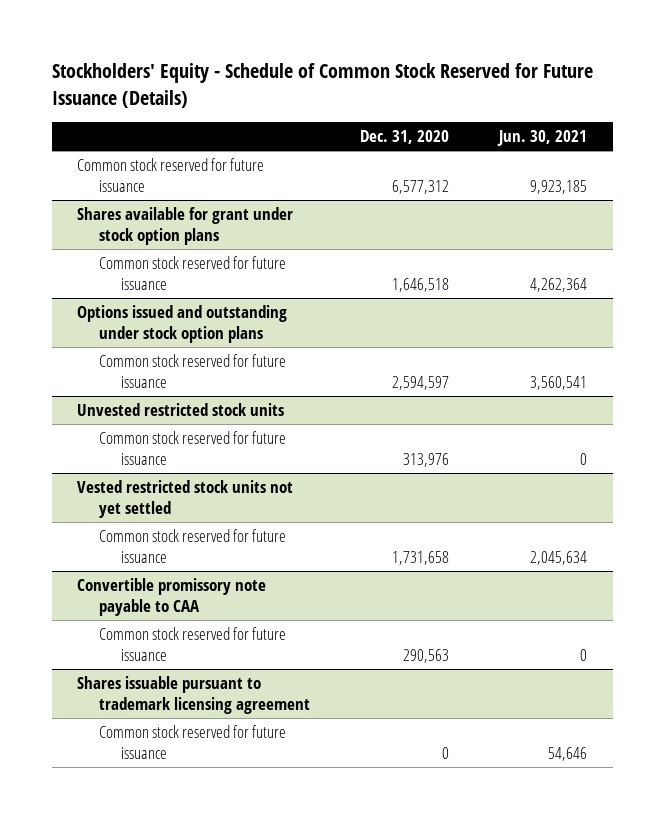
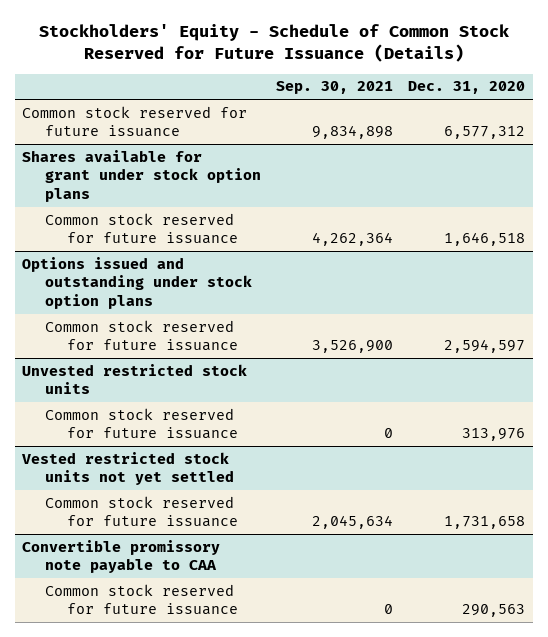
[497,130,588,147] Jun. 30, 2021 -> none
none -> [276,81,394,95] Sep. 30, 2021
[76,676,310,715] Shares issuable pursuant to trademark licensing agreement -> none
[98,725,286,760] Common stock reserved for future issuance -> none

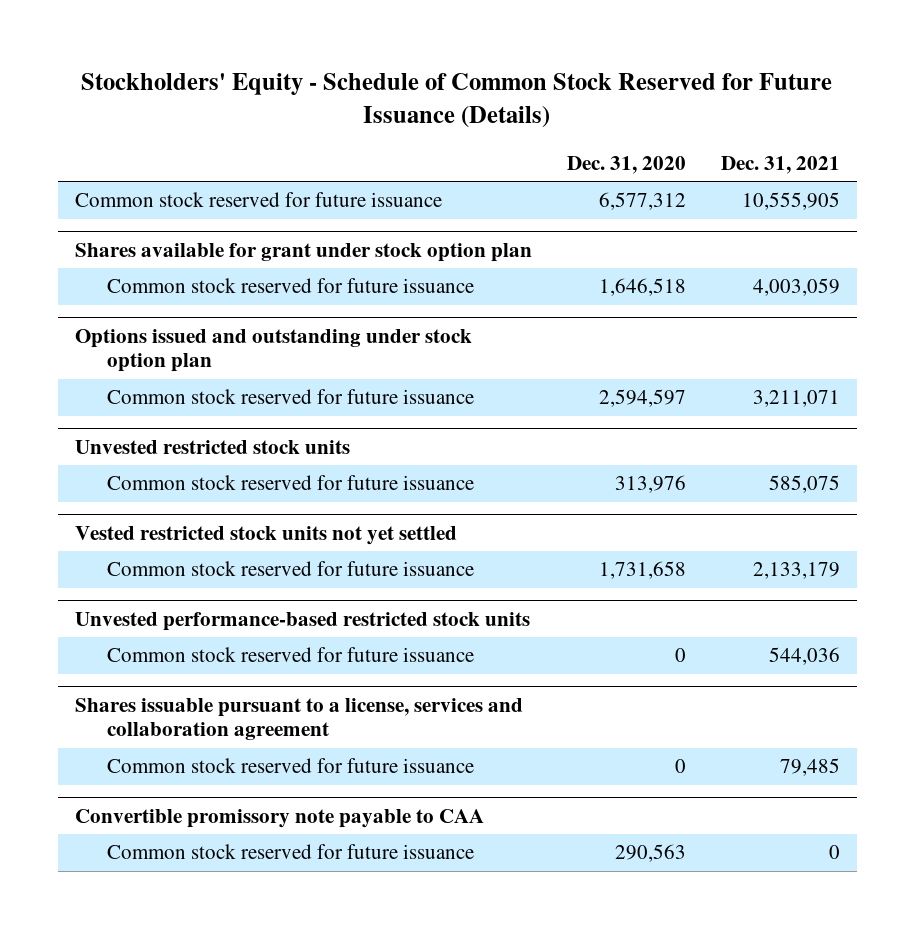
[276,81,394,95] Sep. 30, 2021 -> none
none -> [720,155,840,174] Dec. 31, 2021
[22,149,261,202] Shares available for grant under stock option plans -> [74,242,532,262] Shares available for grant under stock option plan
[22,256,252,309] Options issued and outstanding under stock option plans -> [74,328,472,373] Options issued and outstanding under stock option plan
none -> [74,611,530,631] Unvested performance-based restricted stock units
none -> [107,647,475,663] Common stock reserved for future issuance
none -> [74,697,523,741] Shares issuable pursuant to a license, services and collaboration agreement
none -> [107,758,475,774] Common stock reserved for future issuance

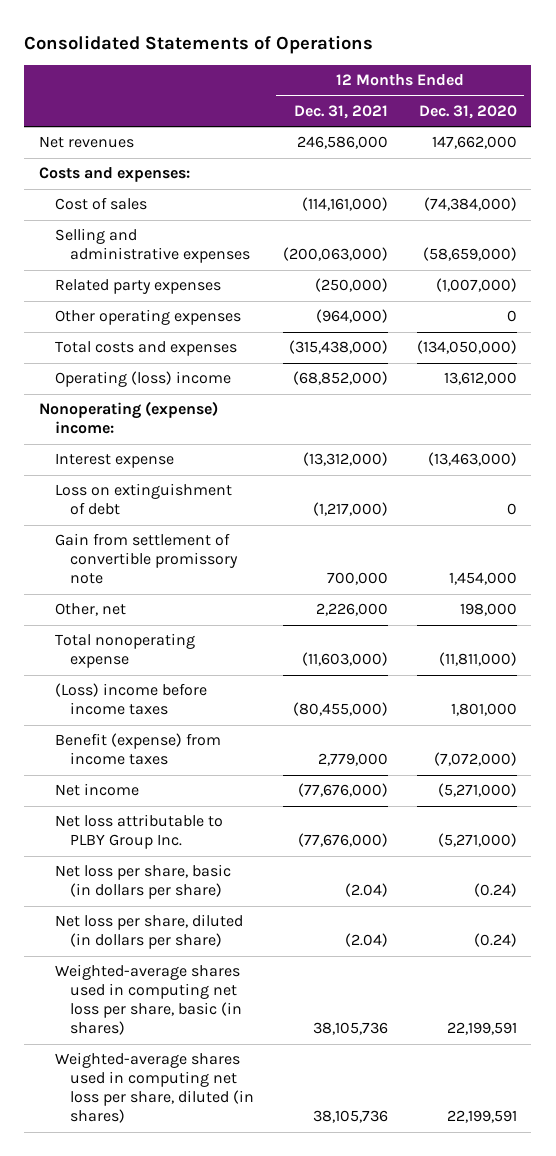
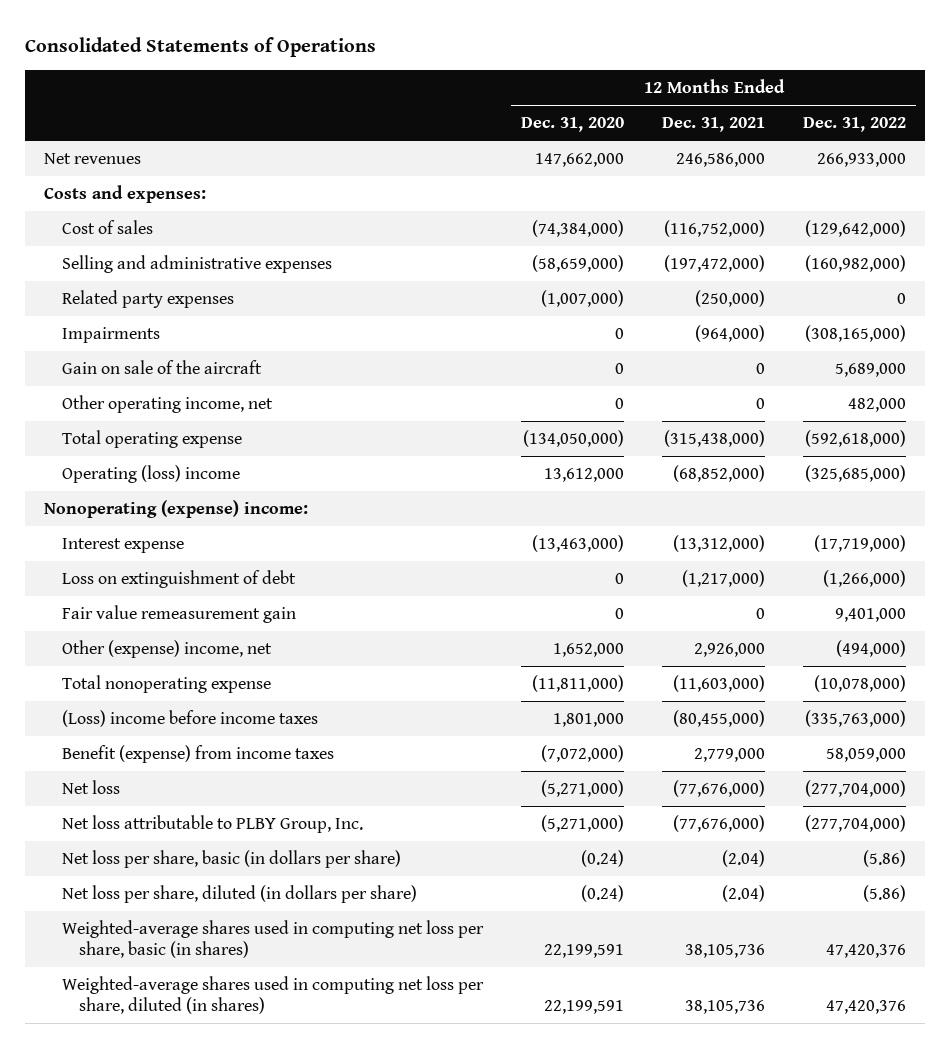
none -> [803,117,907,133] Dec. 31, 2022
[302,197,389,212] (114,161,000) -> [664,220,766,238] (116,752,000)
[283,247,389,262] (200,063,000) -> [664,255,766,273] (197,472,000)
[54,309,241,326] Other operating expenses -> [61,327,160,344] Impairments
none -> [61,360,262,375] Gain on sale of the aircraft
none -> [61,395,273,414] Other operating income, net
[54,341,237,357] Total costs and expenses -> [61,430,242,449] Total operating expense
[54,533,239,585] Gain from settlement of convertible promissory note -> none
none -> [61,605,296,624] Fair value remeasurement gain
[54,603,126,617] Other, net -> [61,640,272,659] Other (expense) income, net
[316,603,389,617] 2,226,000 -> [694,643,766,658] 2,926,000
[459,603,517,617] 198,000 -> [552,643,624,658] 1,652,000
[54,783,139,797] Net income -> [61,780,120,795] Net loss
[54,814,223,850] Net loss attributable to PLBY Group Inc. -> [61,815,363,834] Net loss attributable to PLBY Group, Inc.

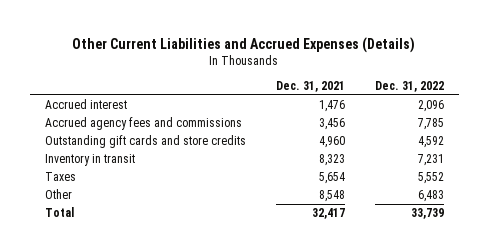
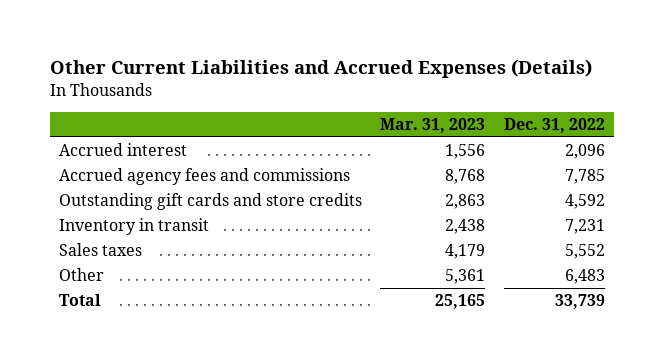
[275,81,345,93] Dec. 31, 2021 -> none
none -> [380,117,486,133] Mar. 31, 2023
[44,172,76,182] Taxes -> [58,243,142,257] Sales taxes

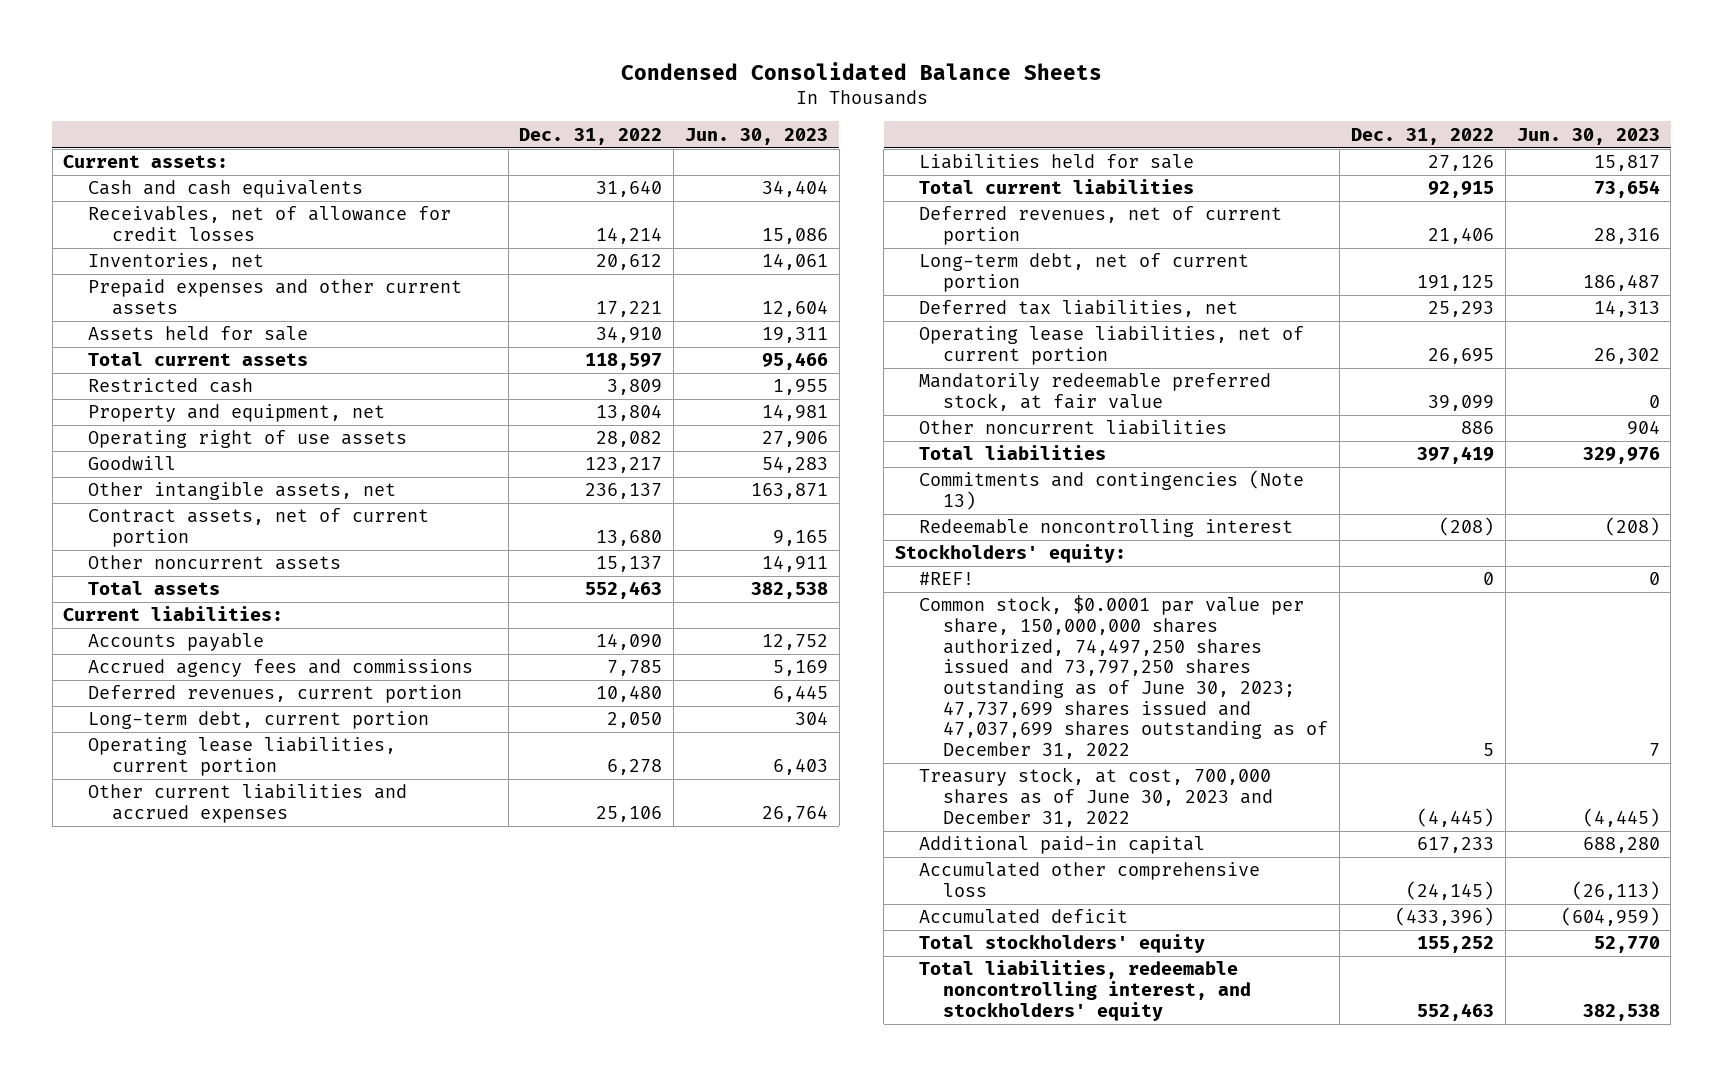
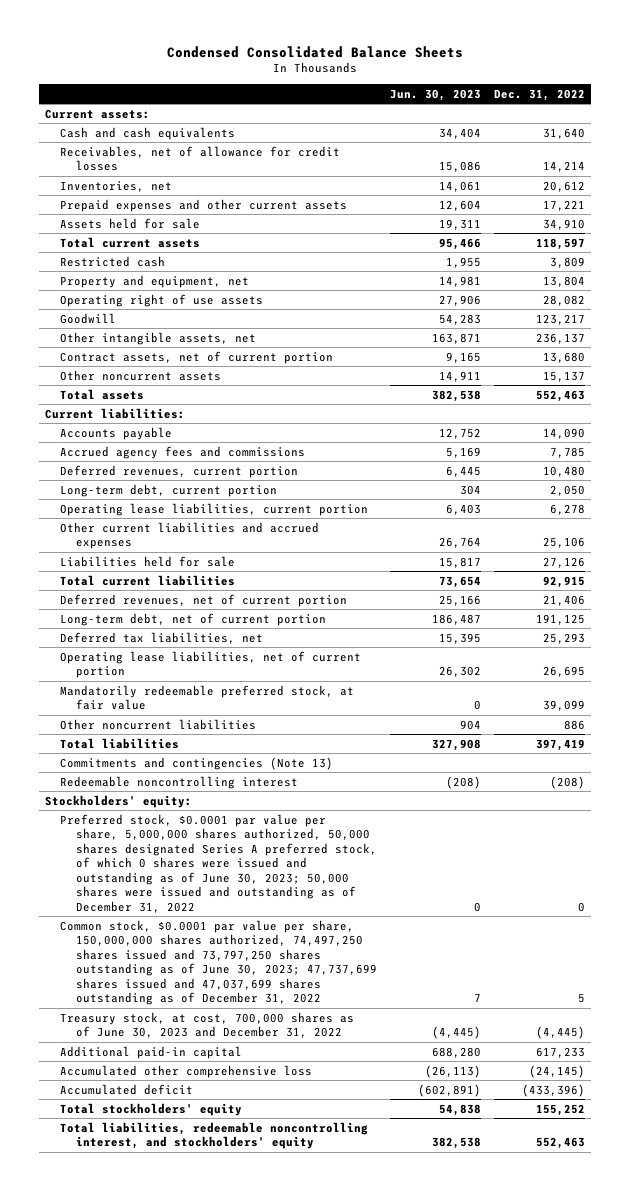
[1593,228,1660,245] 28,316 -> [438,594,481,606] 25,166
[1593,301,1660,318] 14,313 -> [438,632,481,644] 15,395
[1582,447,1660,465] 329,976 -> [431,738,481,751] 327,908
[919,572,975,586] #REF! -> [60,813,377,913] Preferred stock, $0.0001 par value per share, 5,000,000 shares authorized, 50,000 shares designated Series A preferred stock, of which 0 shares were issued and outstanding as of June 30, 2023; 50,000 shares were issued and outstanding as of December 31, 2022
[1560,907,1660,927] (604,959) -> [417,1083,481,1097] (602,891)
[1593,936,1660,954] 52,770 -> [438,1103,481,1116] 54,838

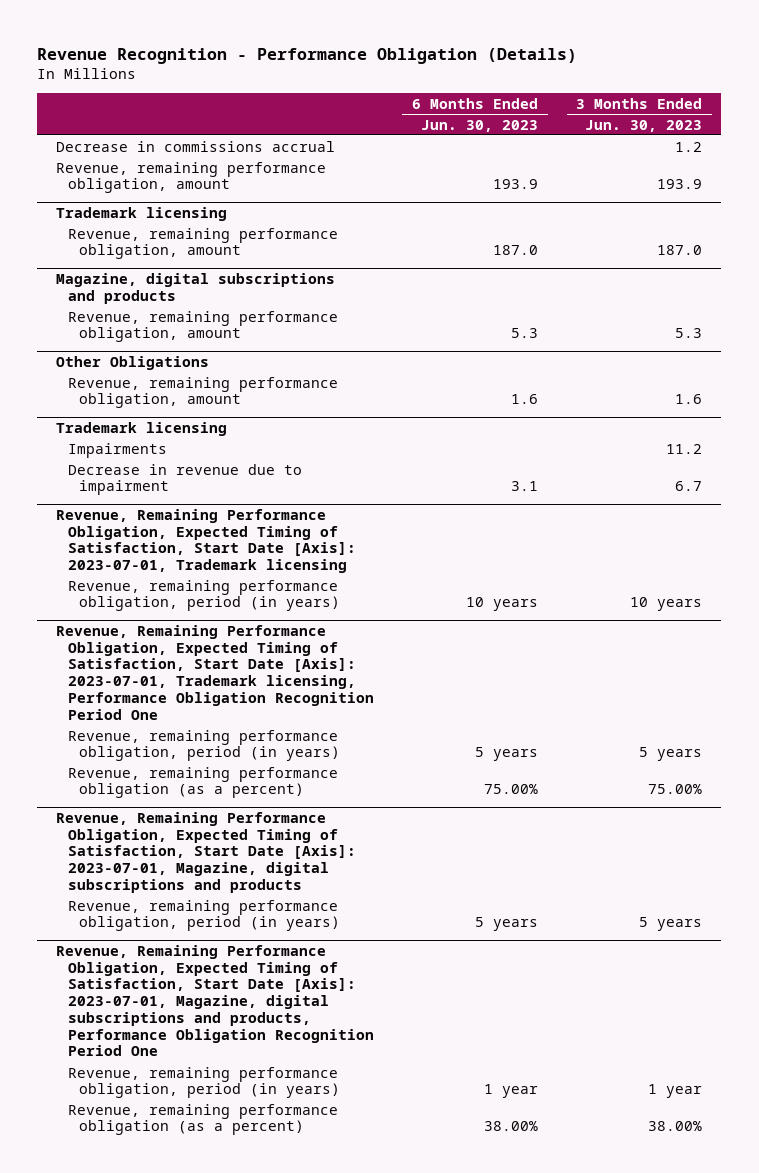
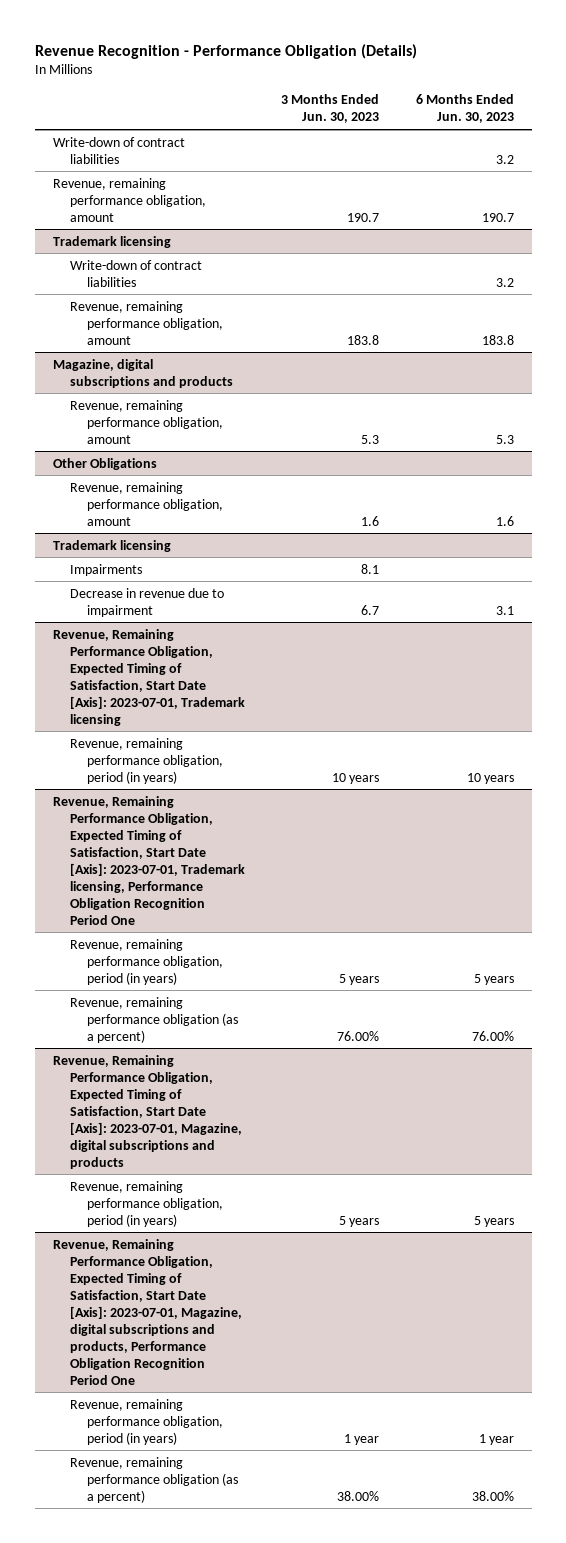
[56,140,336,152] Decrease in commissions accrual -> none
none -> [52,136,185,164] Write-down of contract liabilities
[493,179,539,190] 193.9 -> [481,212,514,222] 190.7
[657,179,703,190] 193.9 -> [347,212,380,222] 190.7
none -> [70,259,203,287] Write-down of contract liabilities
[493,245,539,256] 187.0 -> [481,334,514,345] 183.8
[657,245,703,256] 187.0 -> [347,334,380,345] 183.8
[666,443,703,454] 11.2 -> [361,563,380,574] 8.1
[484,784,539,795] 75.00% -> [471,1030,514,1041] 76.00%
[648,784,703,795] 75.00% -> [337,1030,380,1041] 76.00%

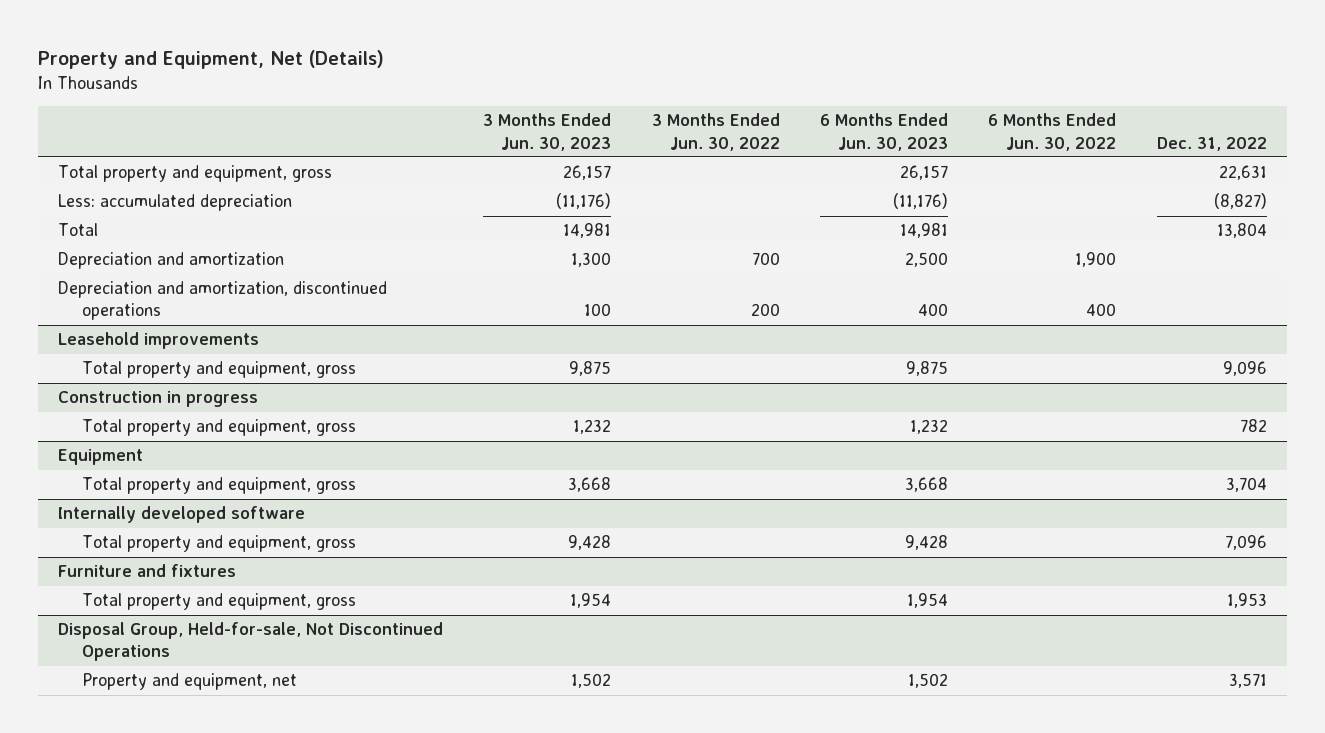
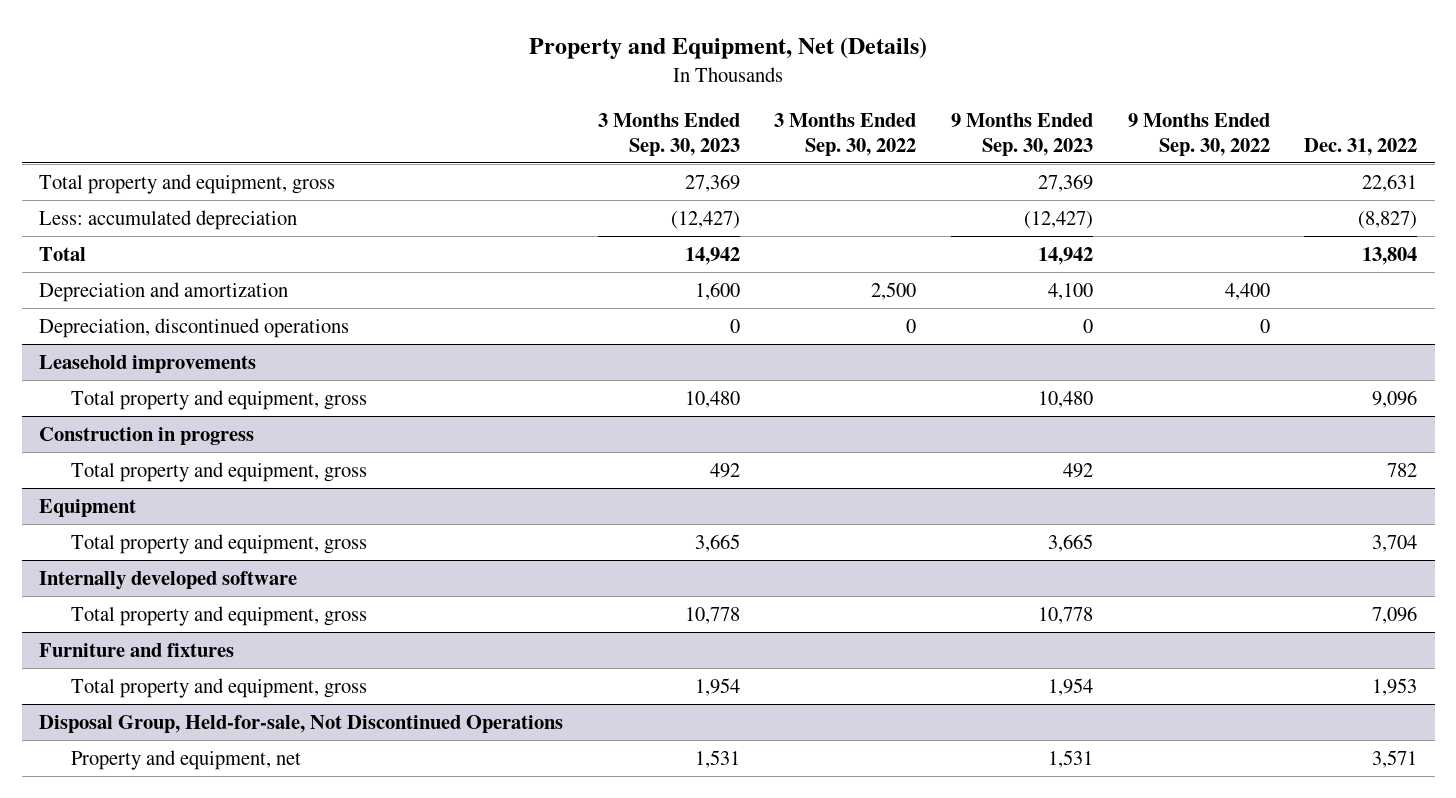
[483,113,612,151] 3 Months Ended Jun. 30, 2023 -> none
[651,113,780,151] 3 Months Ended Jun. 30, 2022 -> none
[820,113,949,151] 6 Months Ended Jun. 30, 2023 -> none
[988,113,1117,151] 6 Months Ended Jun. 30, 2022 -> none
none -> [597,113,740,156] 3 Months Ended Sep. 30, 2023
none -> [774,113,917,156] 3 Months Ended Sep. 30, 2022
none -> [950,113,1093,156] 9 Months Ended Sep. 30, 2023
none -> [1127,113,1270,156] 9 Months Ended Sep. 30, 2022
[58,281,388,321] Depreciation and amortization, discontinued operations -> [38,317,349,338] Depreciation, discontinued operations

